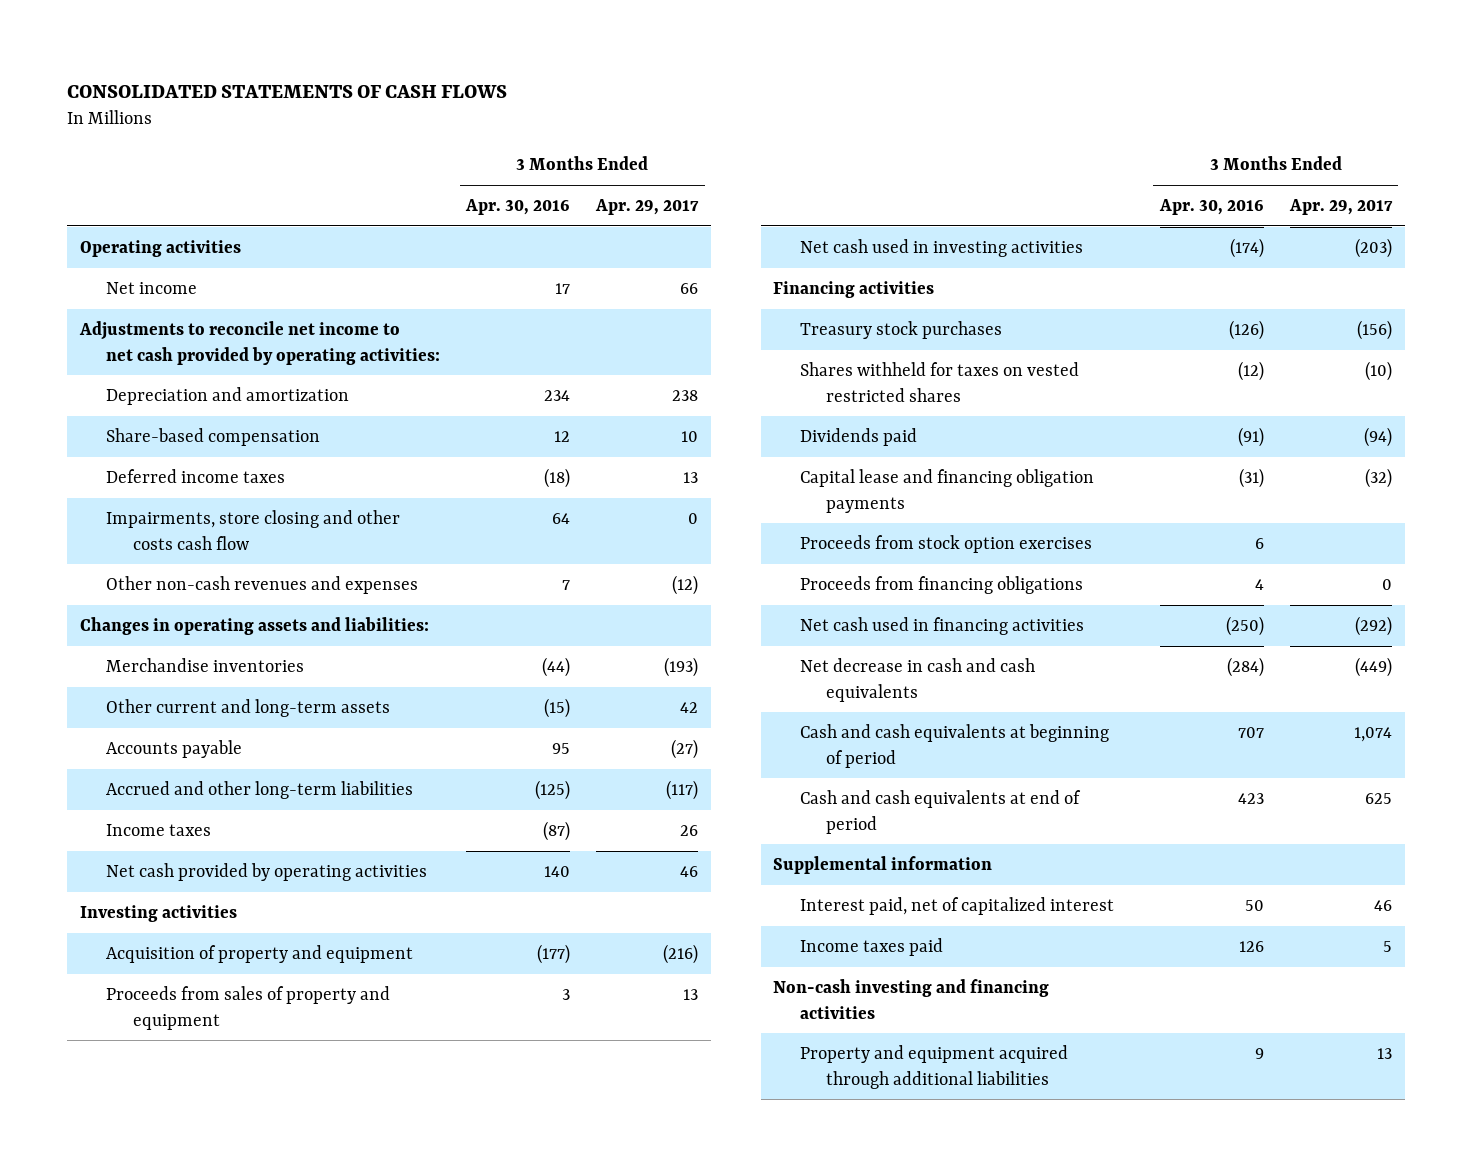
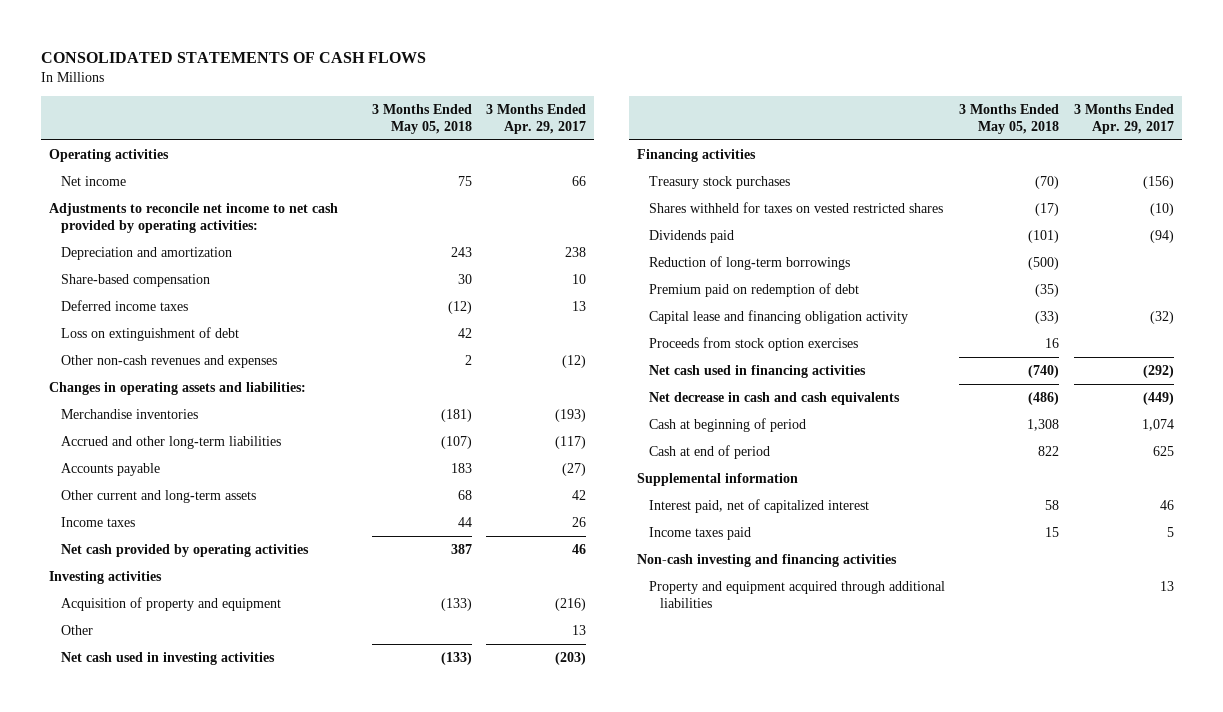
[465,199,571,216] Apr. 30, 2016 -> none
none -> [371,104,472,135] 3 Months Ended May 05, 2018
[106,510,401,550] Impairments, store closing and other costs cash flow -> none
none -> [60,326,239,341] Loss on extinguishment of debt
[106,740,243,759] Accounts payable -> [60,462,160,476] Accounts payable
[106,699,391,718] Other current and long-term assets -> [60,489,256,503] Other current and long-term assets
[106,986,391,1030] Proceeds from sales of property and equipment -> [60,624,93,635] Other
none -> [648,255,850,270] Reduction of long-term borrowings
none -> [648,282,859,297] Premium paid on redemption of debt
[799,469,1094,513] Capital lease and financing obligation payments -> [648,309,908,324] Capital lease and financing obligation activity
[799,576,1083,595] Proceeds from financing obligations -> none
[799,724,1109,768] Cash and cash equivalents at beginning of period -> [648,417,806,432] Cash at beginning of period
[799,790,1081,834] Cash and cash equivalents at end of period -> [648,444,770,459] Cash at end of period

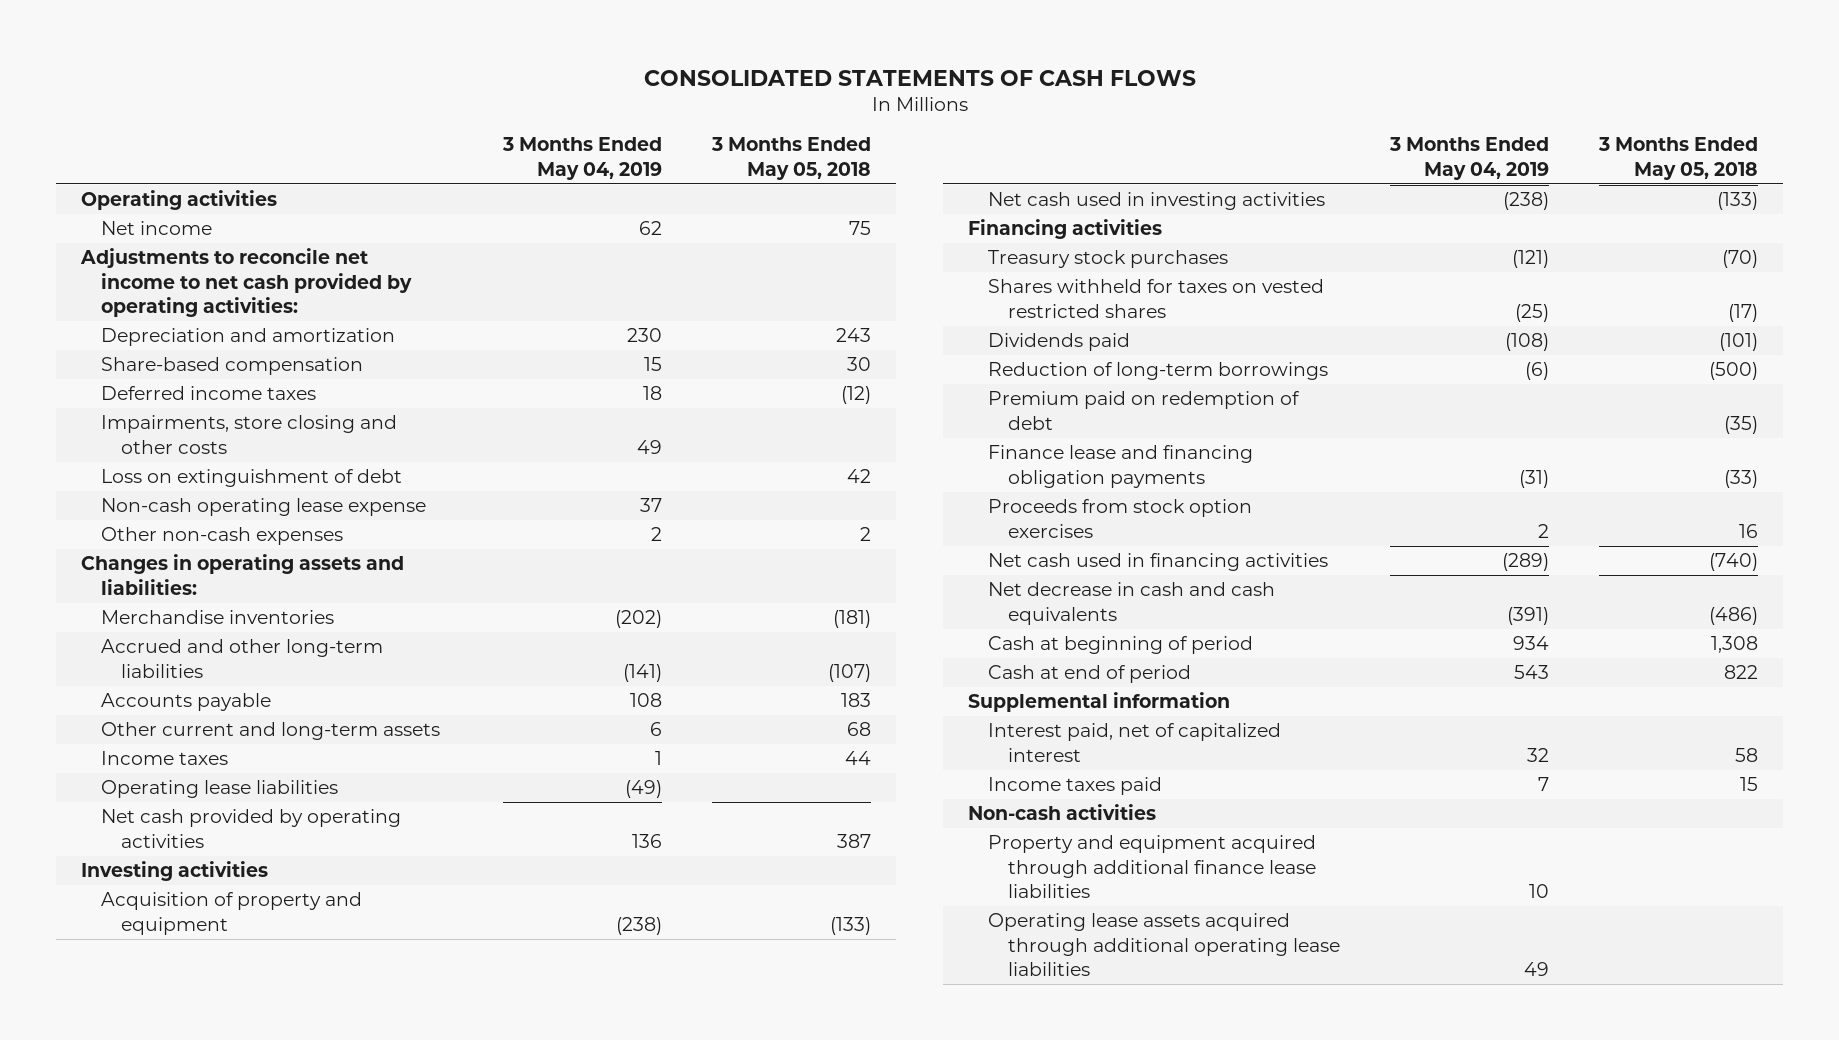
[486,104,587,135] 3 Months Ended Apr. 29, 2017 -> none
none -> [502,137,663,180] 3 Months Ended May 04, 2019
none -> [101,415,398,454] Impairments, store closing and other costs
none -> [101,498,427,517] Non-cash operating lease expense
[60,354,277,368] Other non-cash revenues and expenses -> [101,527,344,546] Other non-cash expenses
none -> [101,780,339,799] Operating lease liabilities
[60,624,93,635] Other -> none
[648,309,908,324] Capital lease and financing obligation activity -> [988,445,1254,488] Finance lease and financing obligation payments
[636,553,897,567] Non-cash investing and financing activities -> [968,804,1157,821] Non-cash activities
[648,580,945,608] Property and equipment acquired through additional liabilities -> [988,835,1317,899] Property and equipment acquired through additional finance lease liabilities
none -> [988,913,1341,977] Operating lease assets acquired through additional operating lease liabilities

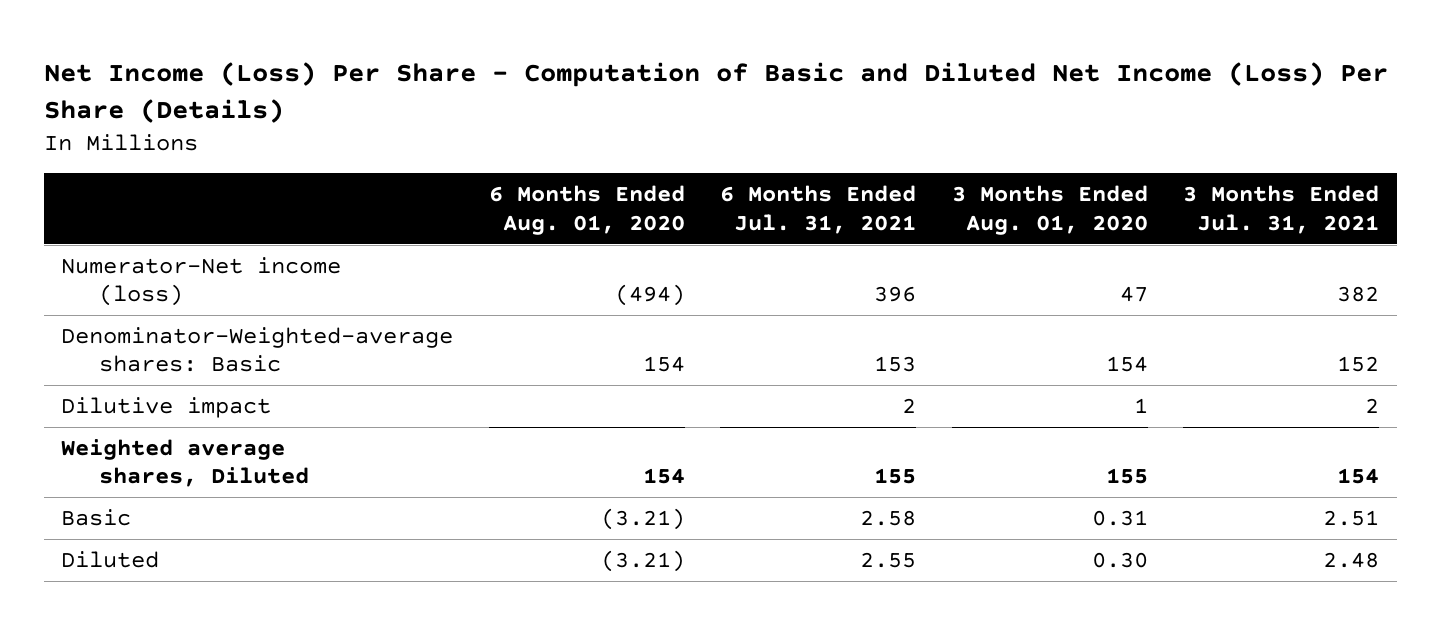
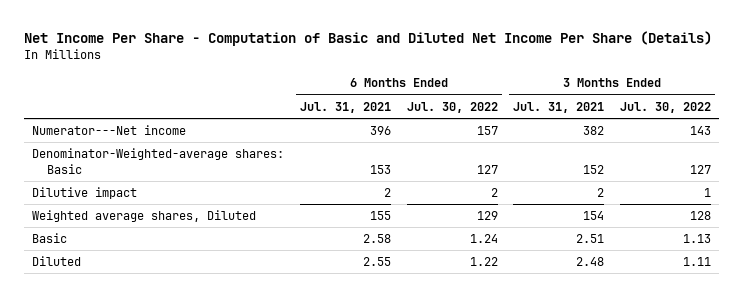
[43,61,1388,123] Net Income (Loss) Per Share - Computation of Basic and Diluted Net Income (Loss) Per Share (Details) -> [23,30,712,46] Net Income Per Share - Computation of Basic and Diluted Net Income Per Share (Details)
[488,185,685,235] 6 Months Ended Aug. 01, 2020 -> none
[951,185,1148,235] 3 Months Ended Aug. 01, 2020 -> none
none -> [406,101,498,113] Jul. 30, 2022
none -> [620,101,712,113] Jul. 30, 2022
[61,256,342,307] Numerator-Net income (loss) -> [31,125,186,136] Numerator---Net income

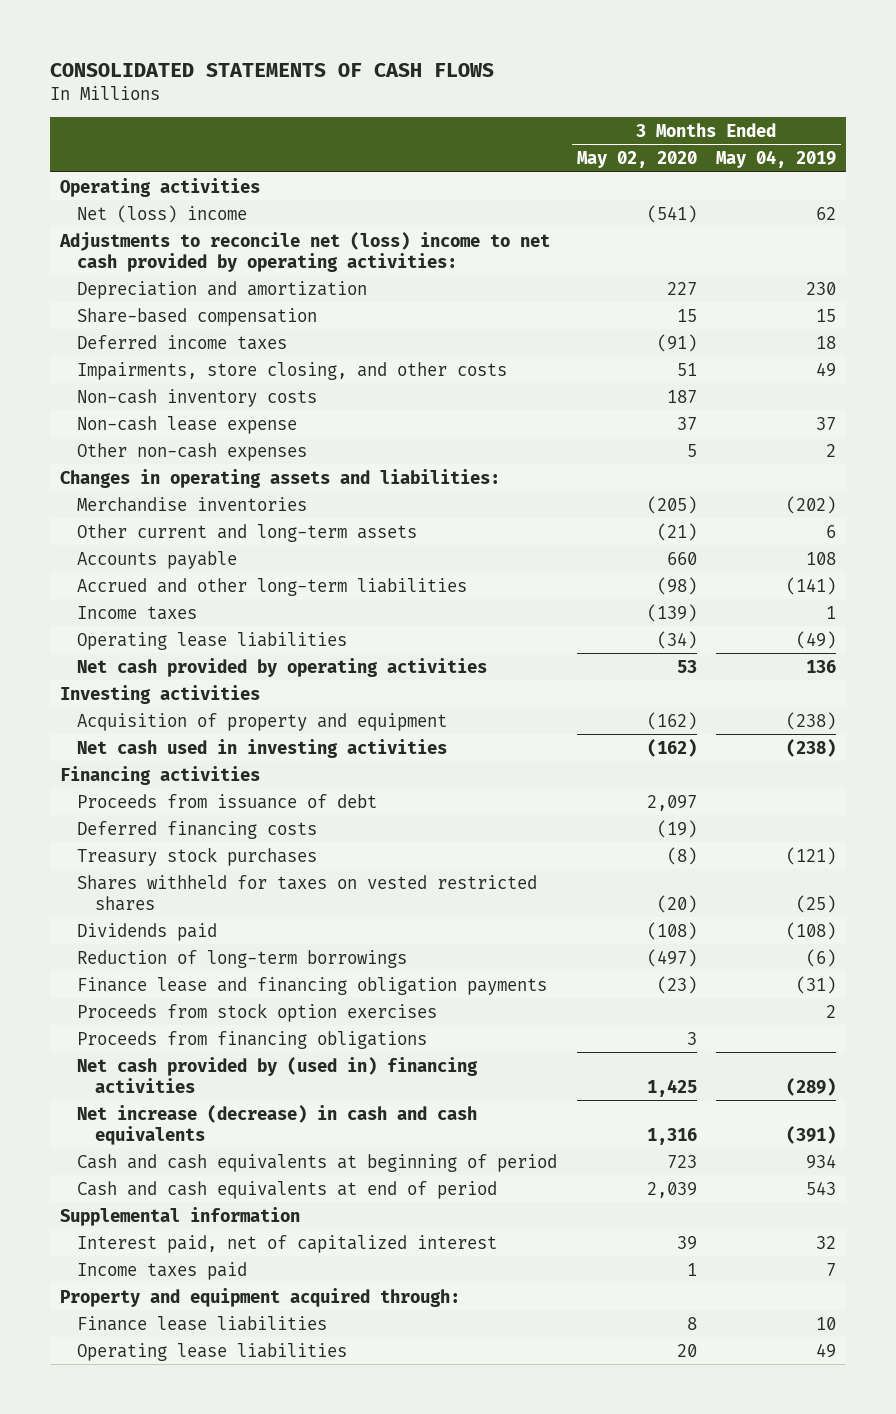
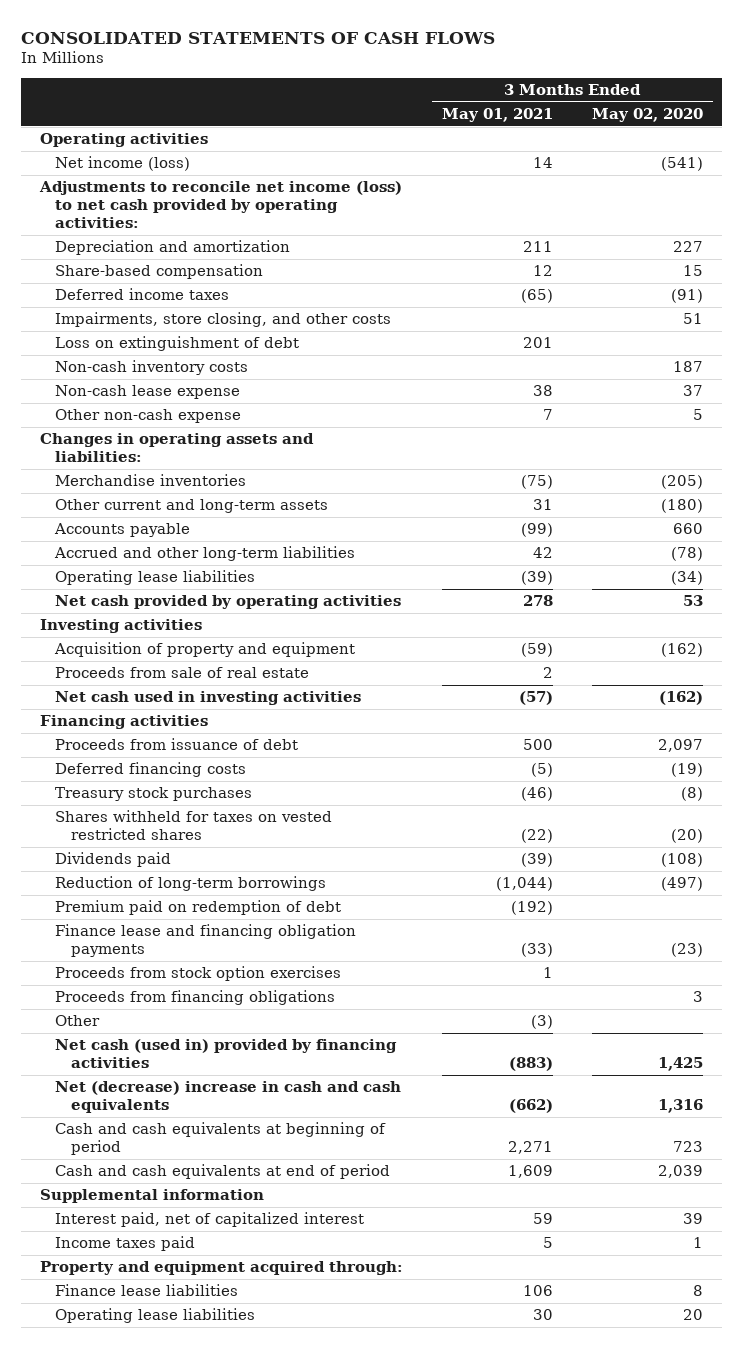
[715,150,836,169] May 04, 2019 -> none
none -> [442,108,554,123] May 01, 2021
[77,204,248,223] Net (loss) income -> [55,156,191,172] Net income (loss)
[58,231,550,272] Adjustments to reconcile net (loss) income to net cash provided by operating activities: -> [39,181,403,229] Adjustments to reconcile net income (loss) to net cash provided by operating activities:
none -> [55,336,300,352] Loss on extinguishment of debt
[77,442,308,461] Other non-cash expenses -> [55,409,242,424] Other non-cash expense
[656,522,697,541] (21) -> [660,499,703,514] (180)
[77,605,198,620] Income taxes -> none
[656,576,697,595] (98) -> [670,547,703,562] (78)
none -> [55,667,310,679] Proceeds from sale of real estate
none -> [55,900,342,916] Premium paid on redemption of debt
none -> [55,1015,101,1027] Other
[77,1056,479,1093] Net cash provided by (used in) financing activities -> [55,1039,398,1069] Net cash (used in) provided by financing activities
[77,1104,478,1145] Net increase (decrease) in cash and cash equivalents -> [55,1081,402,1114] Net (decrease) increase in cash and cash equivalents

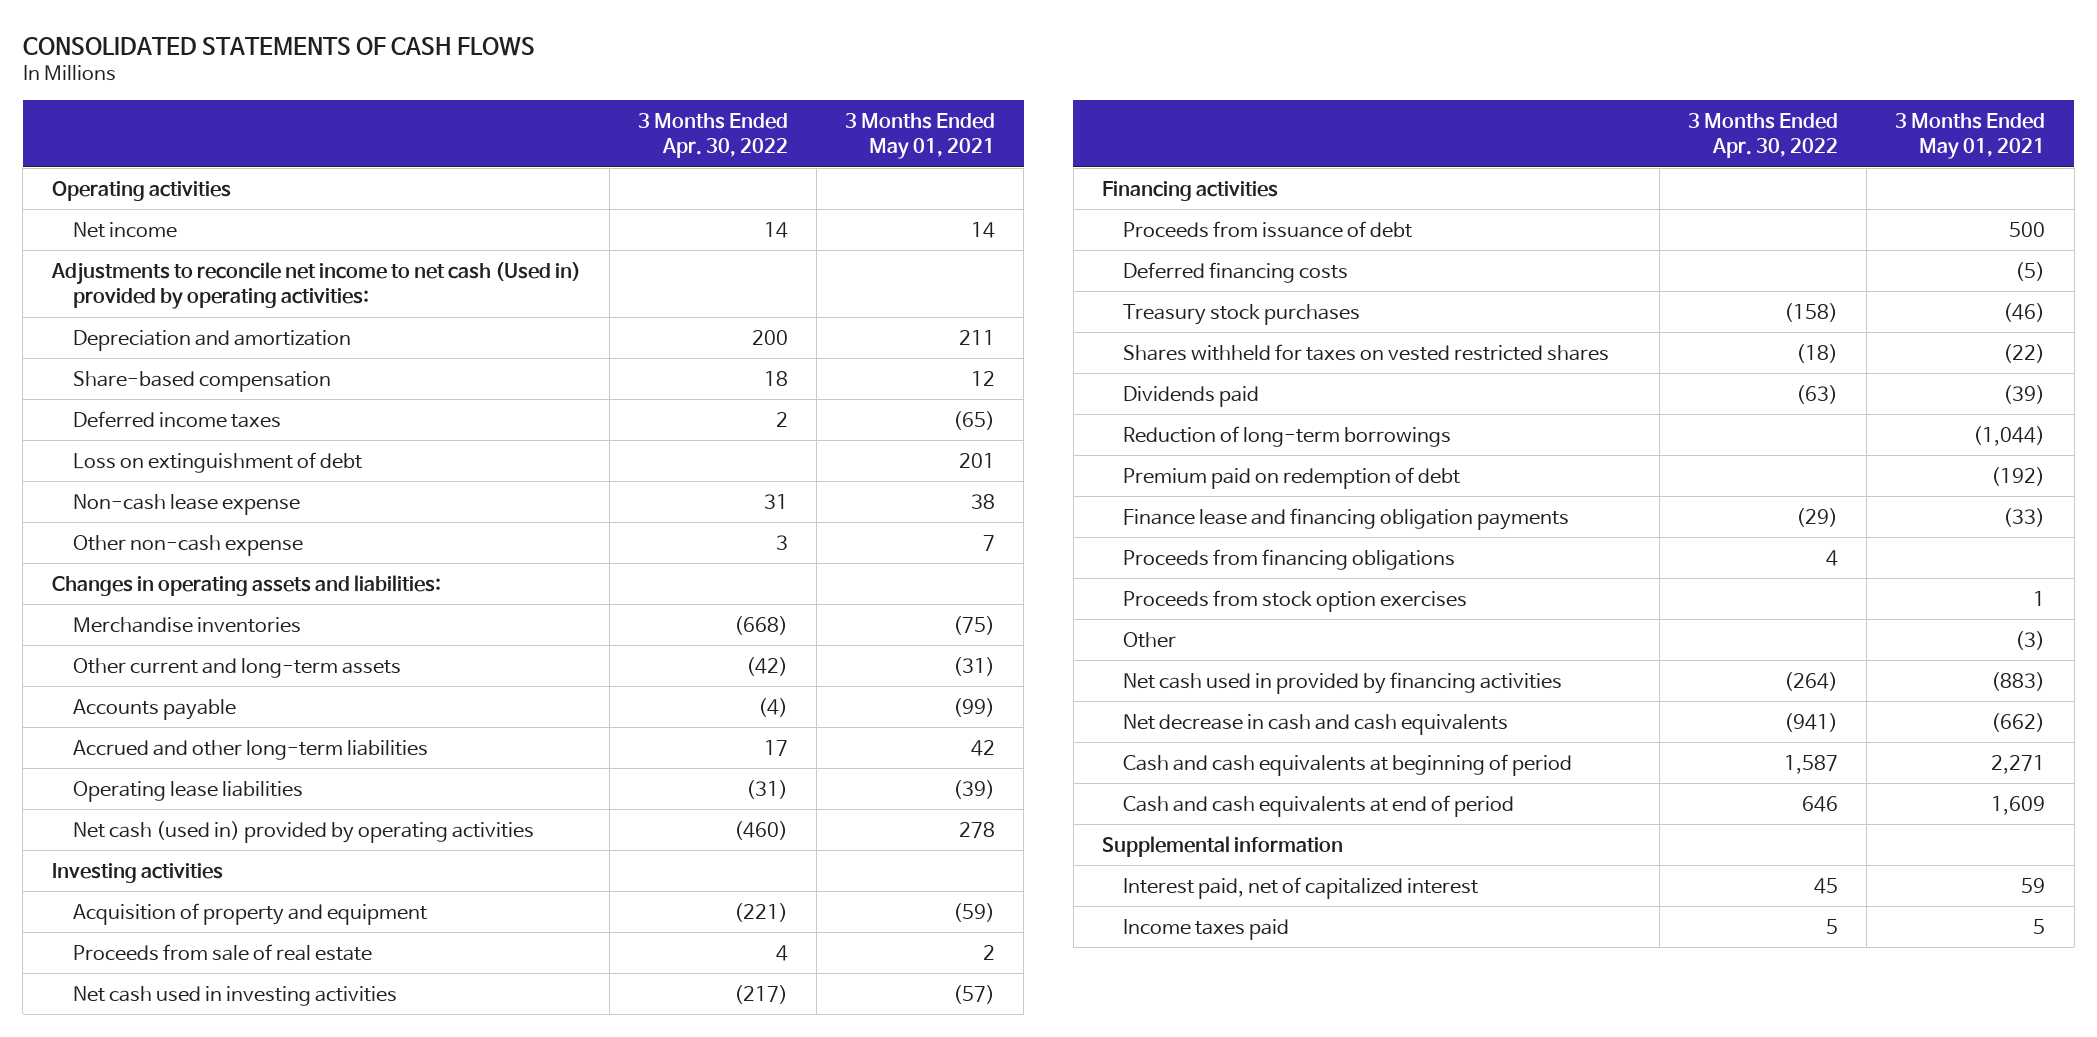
[591,108,703,123] May 02, 2020 -> none
none -> [637,112,788,159] 3 Months Ended Apr. 30, 2022
[55,156,191,172] Net income (loss) -> [72,221,177,238] Net income
[39,181,403,229] Adjustments to reconcile net income (loss) to net cash provided by operating activities: -> [50,261,581,310] Adjustments to reconcile net income to net cash (Used in) provided by operating activities:
[55,312,392,328] Impairments, store closing, and other costs -> none
[55,360,249,376] Non-cash inventory costs -> none
[533,499,554,511] 31 -> [953,656,996,676] (31)
[55,595,402,610] Net cash provided by operating activities -> [72,820,534,843] Net cash (used in) provided by operating activities
[55,966,342,982] Proceeds from stock option exercises -> [1122,589,1467,612] Proceeds from stock option exercises
[55,1039,398,1069] Net cash (used in) provided by financing activities -> [1122,671,1562,694] Net cash used in provided by financing activities
[55,1081,402,1114] Net (decrease) increase in cash and cash equivalents -> [1122,713,1508,735] Net decrease in cash and cash equivalents
[40,1261,404,1276] Property and equipment acquired through: -> none
[55,1284,239,1297] Finance lease liabilities -> none
[55,1308,256,1324] Operating lease liabilities -> none

